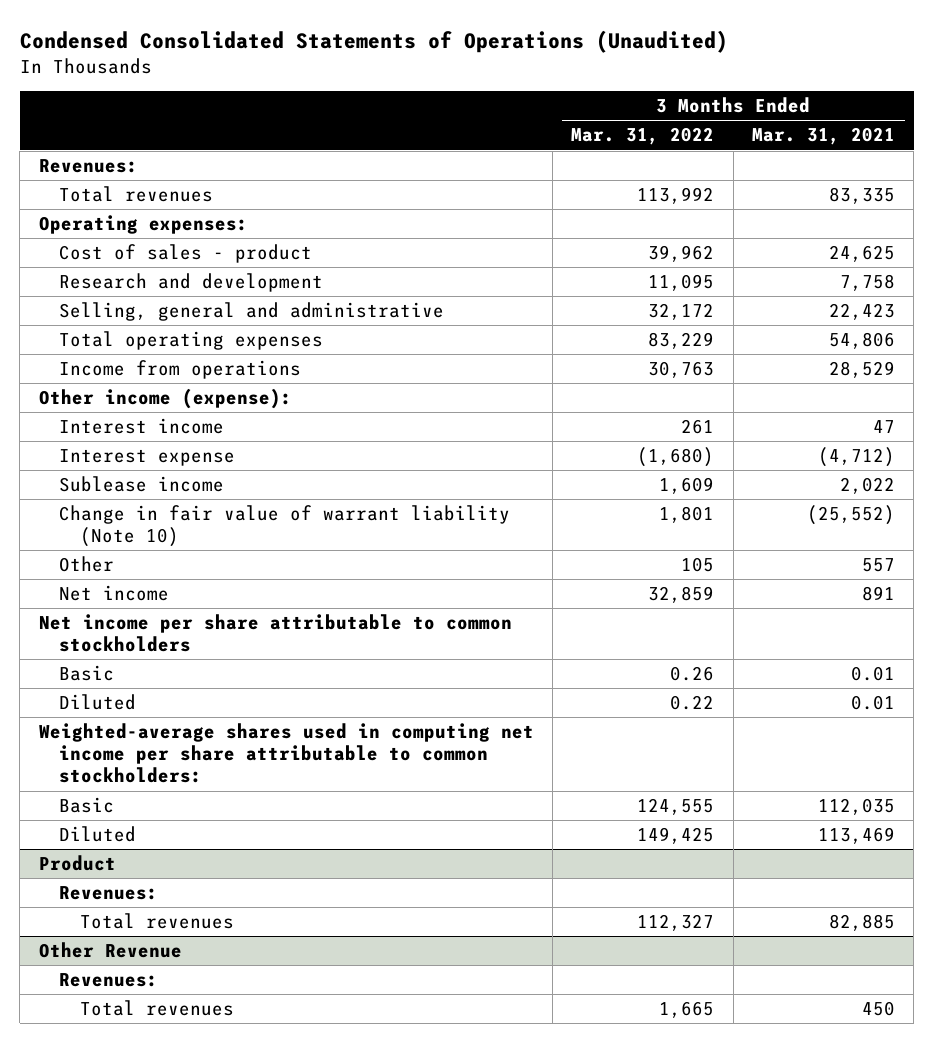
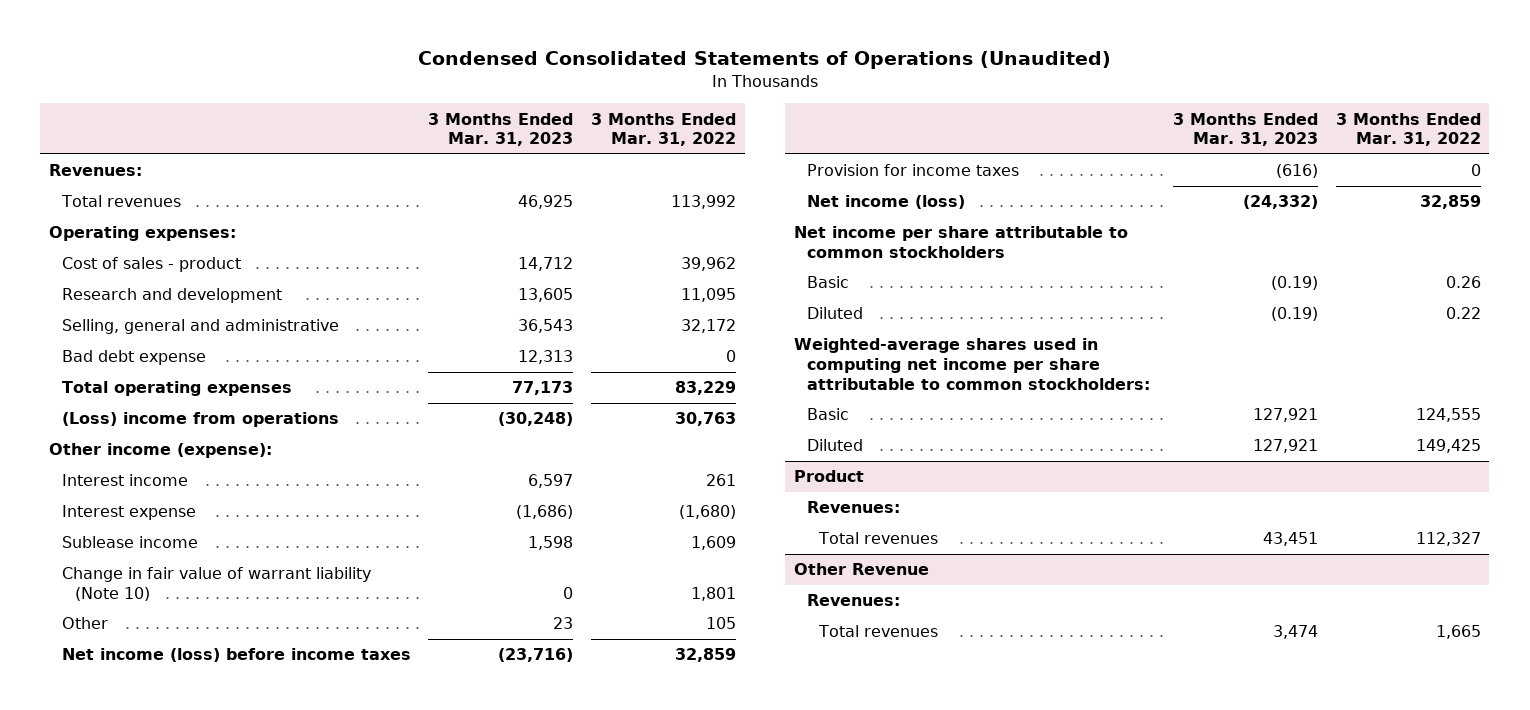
[752,127,896,146] Mar. 31, 2021 -> none
none -> [428,112,574,147] 3 Months Ended Mar. 31, 2023
none -> [61,350,206,366] Bad debt expense
[59,359,302,379] Income from operations -> [61,412,339,428] (Loss) income from operations
none -> [61,648,411,663] Net income (loss) before income taxes
none -> [806,164,1019,177] Provision for income taxes
[59,584,170,601] Net income -> [806,195,965,210] Net income (loss)

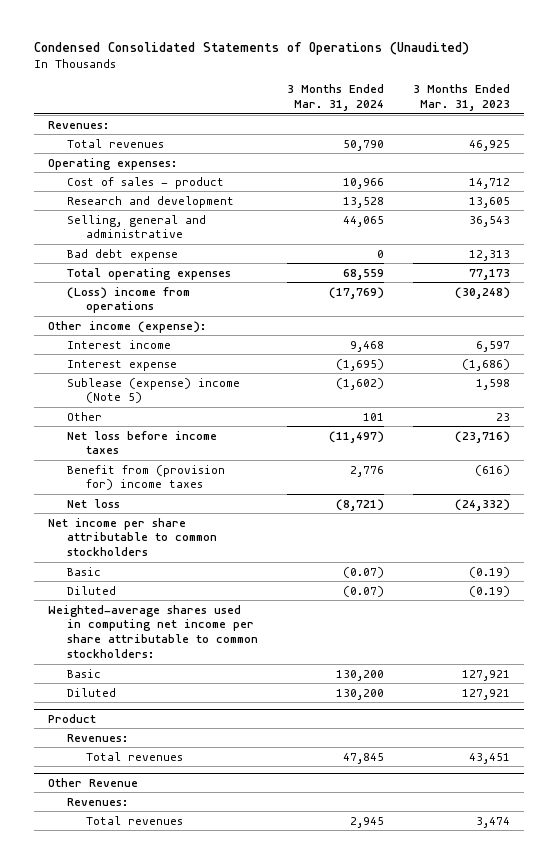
[590,112,736,147] 3 Months Ended Mar. 31, 2022 -> none
none -> [286,84,384,112] 3 Months Ended Mar. 31, 2024
[61,567,371,602] Change in fair value of warrant liability (Note 10) -> none
[61,536,198,549] Sublease income -> [67,377,241,404] Sublease (expense) income (Note 5)
[61,648,411,663] Net income (loss) before income taxes -> [67,430,218,455] Net loss before income taxes
[806,164,1019,177] Provision for income taxes -> [67,464,226,491] Benefit from (provision for) income taxes
[806,195,965,210] Net income (loss) -> [67,498,121,508] Net loss

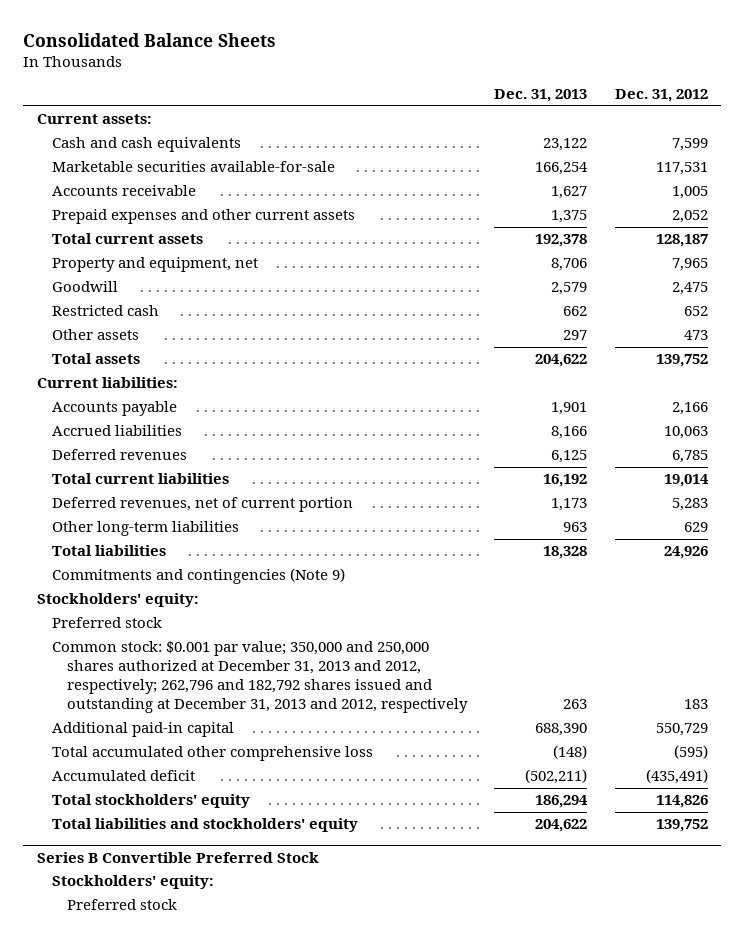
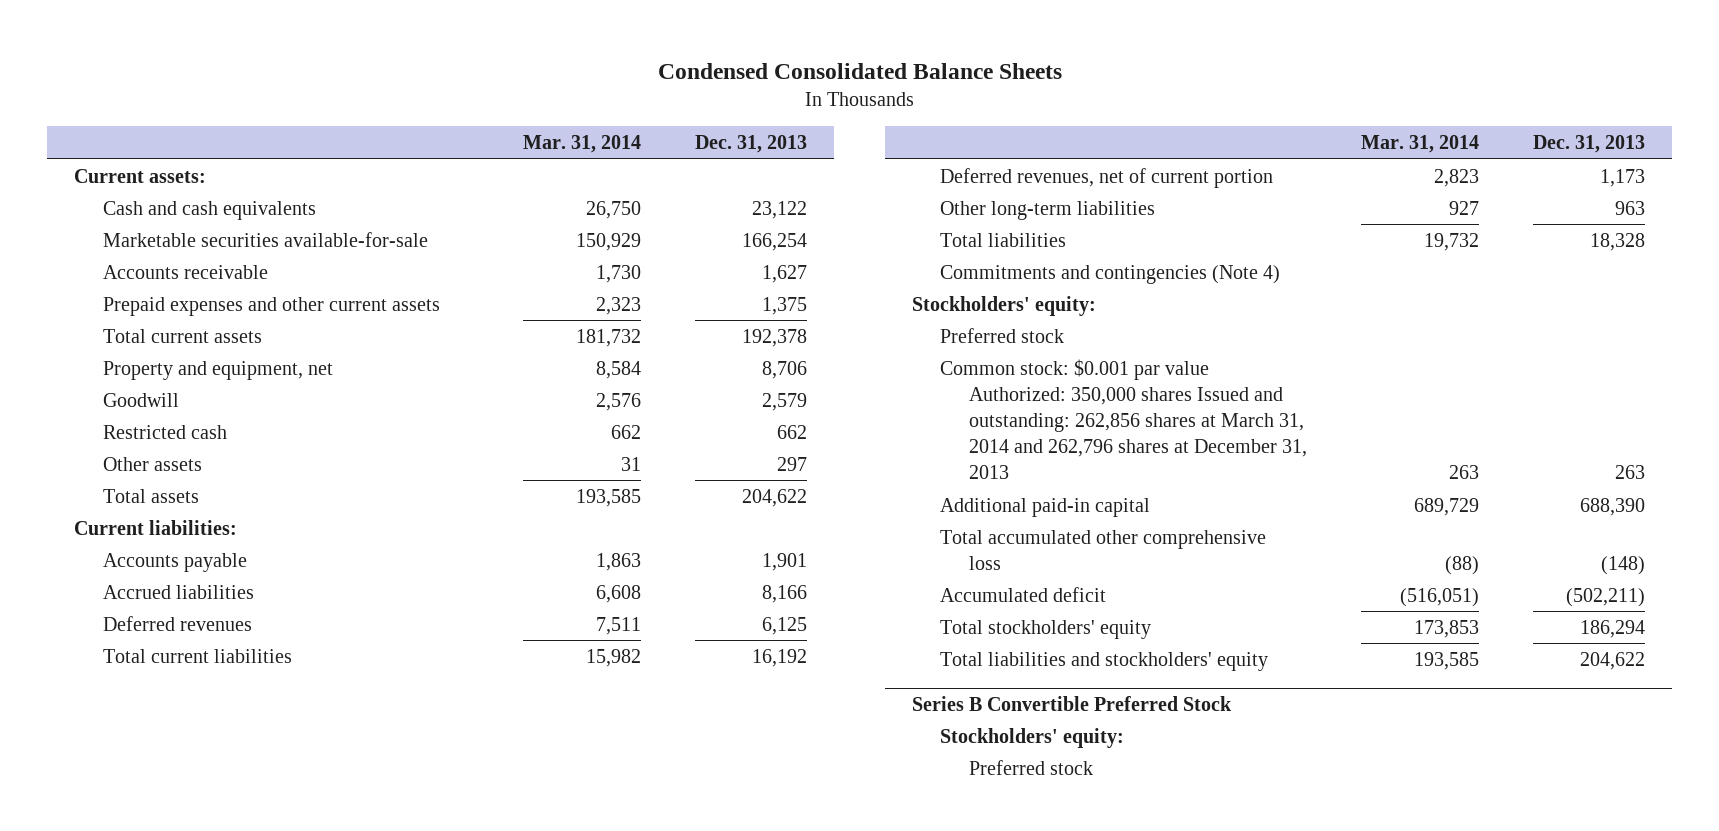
[23,32,277,47] Consolidated Balance Sheets -> [657,62,1062,79] Condensed Consolidated Balance Sheets
[614,89,708,103] Dec. 31, 2012 -> none
none -> [523,135,642,154] Mar. 31, 2014
[51,568,345,585] Commitments and contingencies (Note 9) -> [940,264,1281,284] Commitments and contingencies (Note 4)
[51,641,468,714] Common stock: $0.001 par value; 350,000 and 250,000 shares authorized at December 31, 2013 and 2012, respectively; 262,796 and 182,792 shares issued and outstanding at December 31, 2013 and 2012, respectively -> [940,358,1307,480] Common stock: $0.001 par value Authorized: 350,000 shares Issued and outstanding: 262,856 shares at March 31, 2014 and 262,796 shares at December 31, 2013

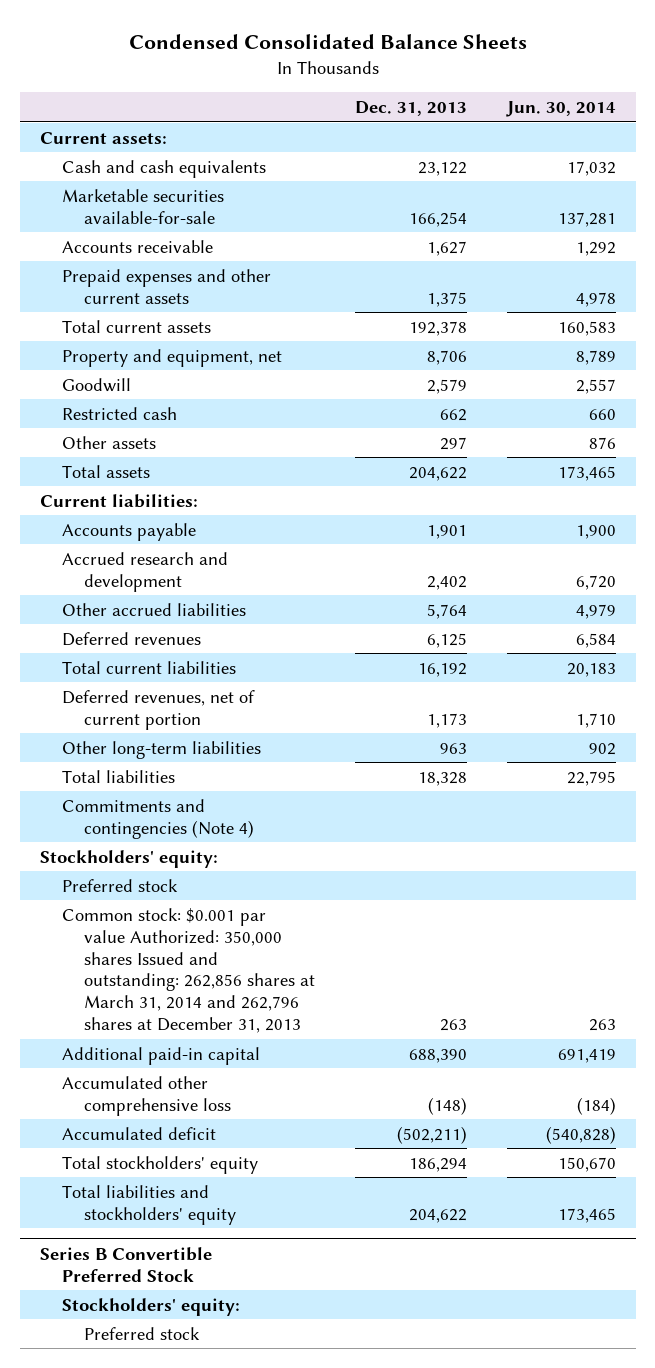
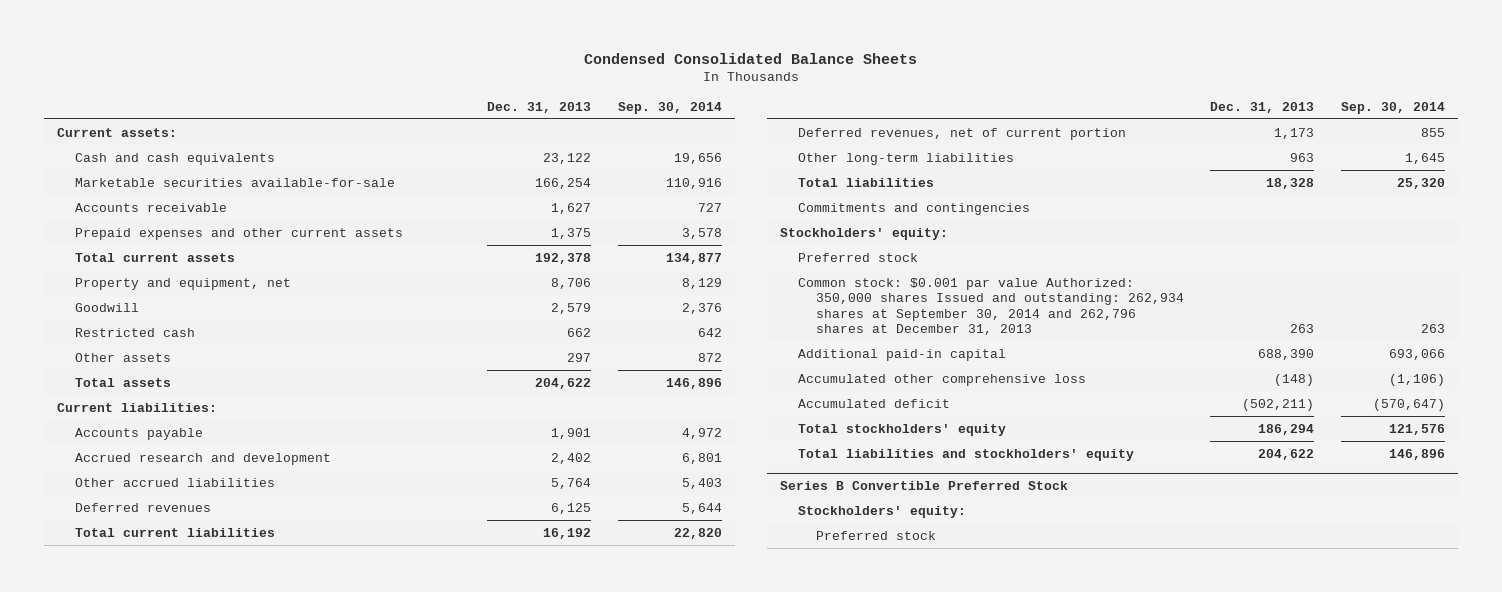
[505,101,616,118] Jun. 30, 2014 -> none
none -> [617,101,722,114] Sep. 30, 2014
[61,798,255,839] Commitments and contingencies (Note 4) -> [798,202,1031,215] Commitments and contingencies
[61,907,316,1034] Common stock: $0.001 par value Authorized: 350,000 shares Issued and outstanding: 262,856 shares at March 31, 2014 and 262,796 shares at December 31, 2013 -> [798,277,1185,336] Common stock: $0.001 par value Authorized: 350,000 shares Issued and outstanding: 262,934 shares at September 30, 2014 and 262,796 shares at December 31, 2013

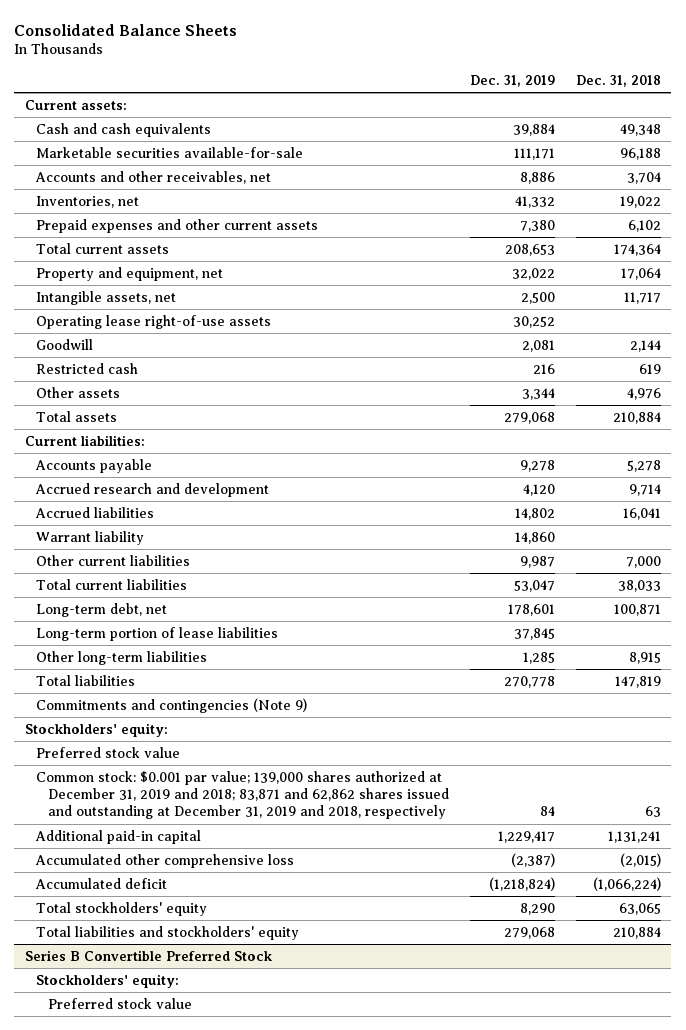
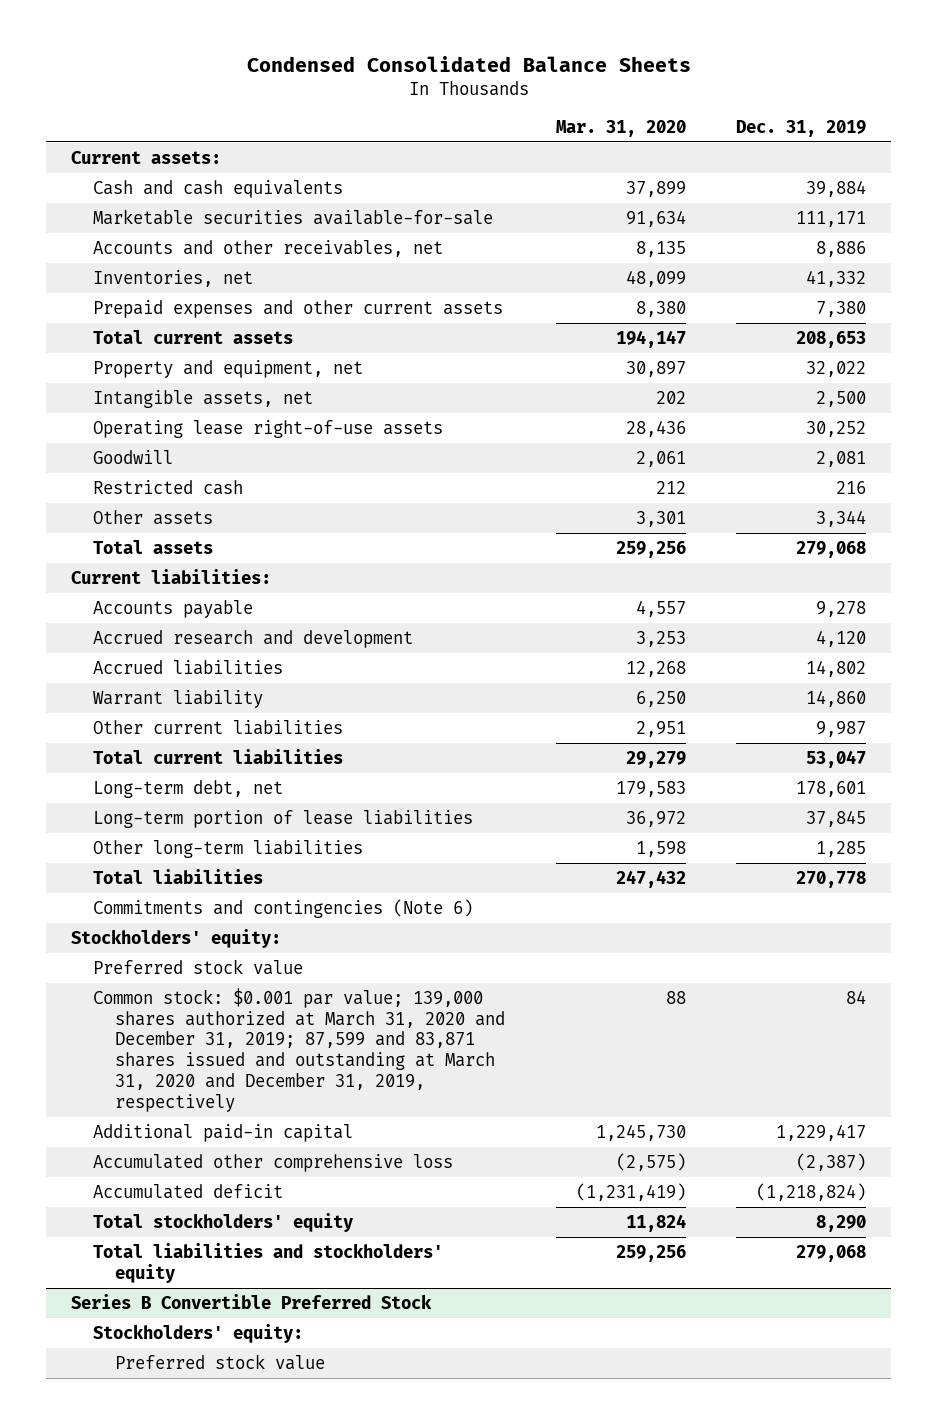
[14,23,238,36] Consolidated Balance Sheets -> [246,56,691,73] Condensed Consolidated Balance Sheets
[575,74,661,87] Dec. 31, 2018 -> none
none -> [555,119,686,137] Mar. 31, 2020
[36,697,308,713] Commitments and contingencies (Note 9) -> [93,898,474,918] Commitments and contingencies (Note 6)
[36,770,449,820] Common stock: $0.001 par value; 139,000 shares authorized at December 31, 2019 and 2018; 83,871 and 62,862 shares issued and outstanding at December 31, 2019 and 2018, respectively -> [93,987,506,1112] Common stock: $0.001 par value; 139,000 shares authorized at March 31, 2020 and December 31, 2019; 87,599 and 83,871 shares issued and outstanding at March 31, 2020 and December 31, 2019, respectively

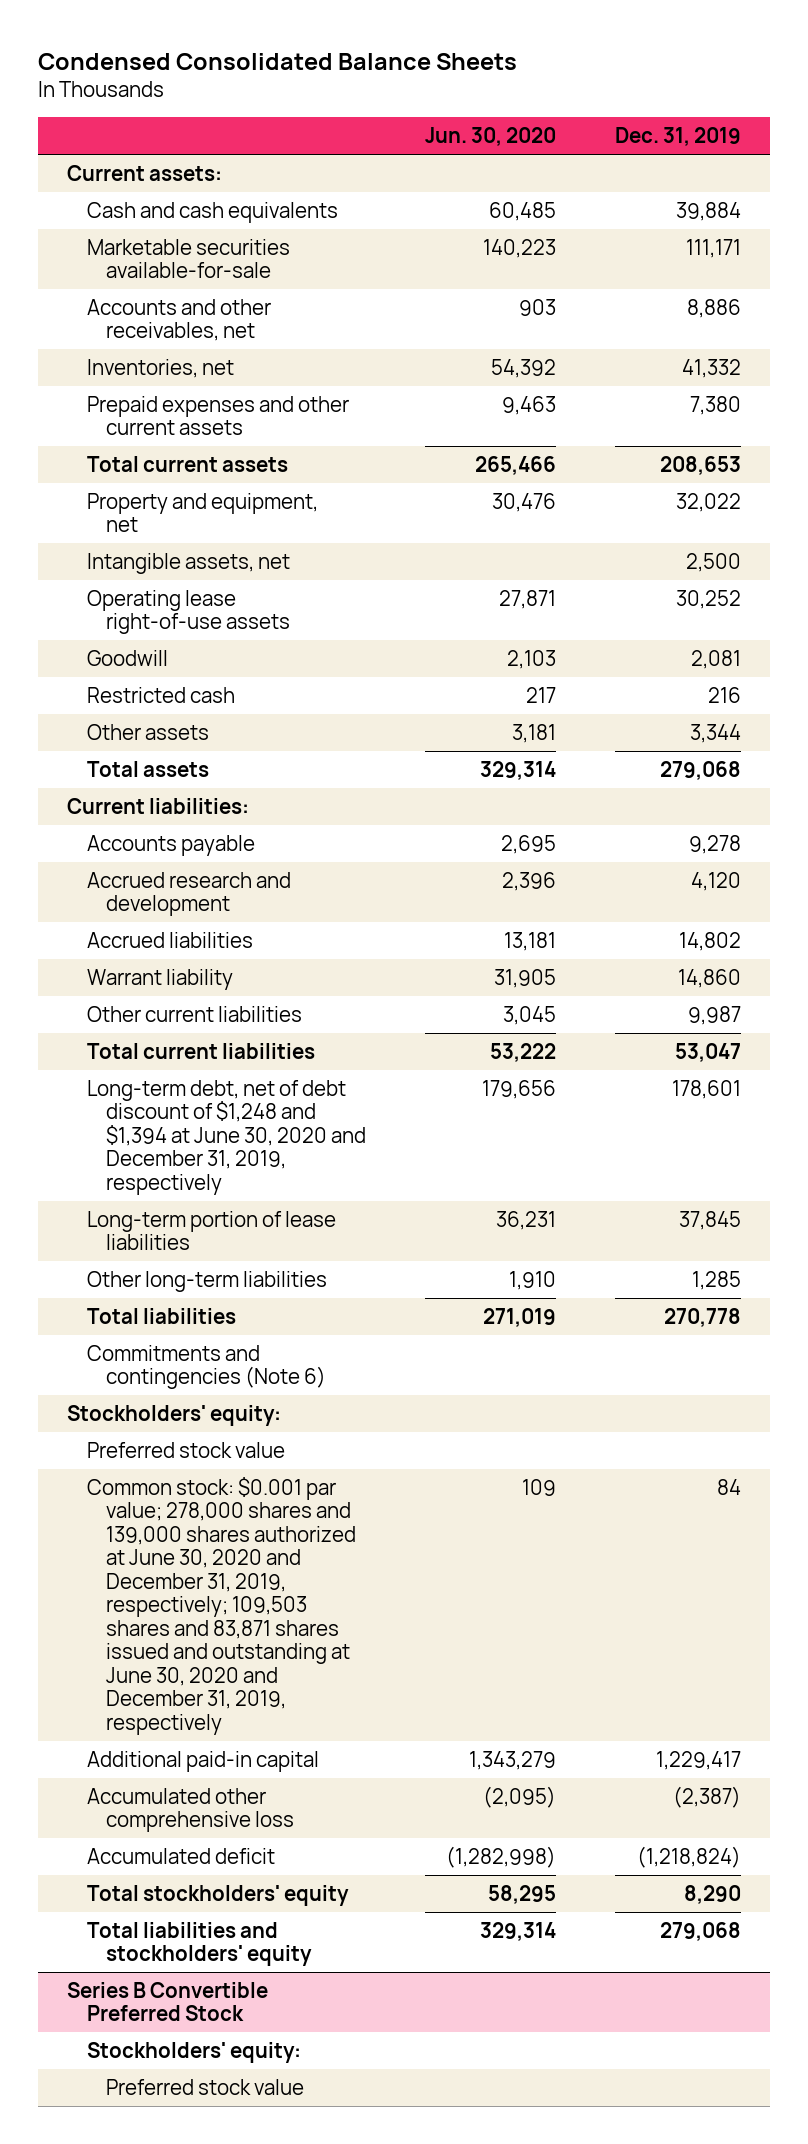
[555,119,686,137] Mar. 31, 2020 -> none
none -> [424,127,556,147] Jun. 30, 2020
[93,779,284,798] Long-term debt, net -> [86,1079,366,1195] Long-term debt, net of debt discount of $1,248 and $1,394 at June 30, 2020 and December 31, 2019, respectively
[93,987,506,1112] Common stock: $0.001 par value; 139,000 shares authorized at March 31, 2020 and December 31, 2019; 87,599 and 83,871 shares issued and outstanding at March 31, 2020 and December 31, 2019, respectively -> [86,1476,356,1735] Common stock: $0.001 par value; 278,000 shares and 139,000 shares authorized at June 30, 2020 and December 31, 2019, respectively; 109,503 shares and 83,871 shares issued and outstanding at June 30, 2020 and December 31, 2019, respectively

